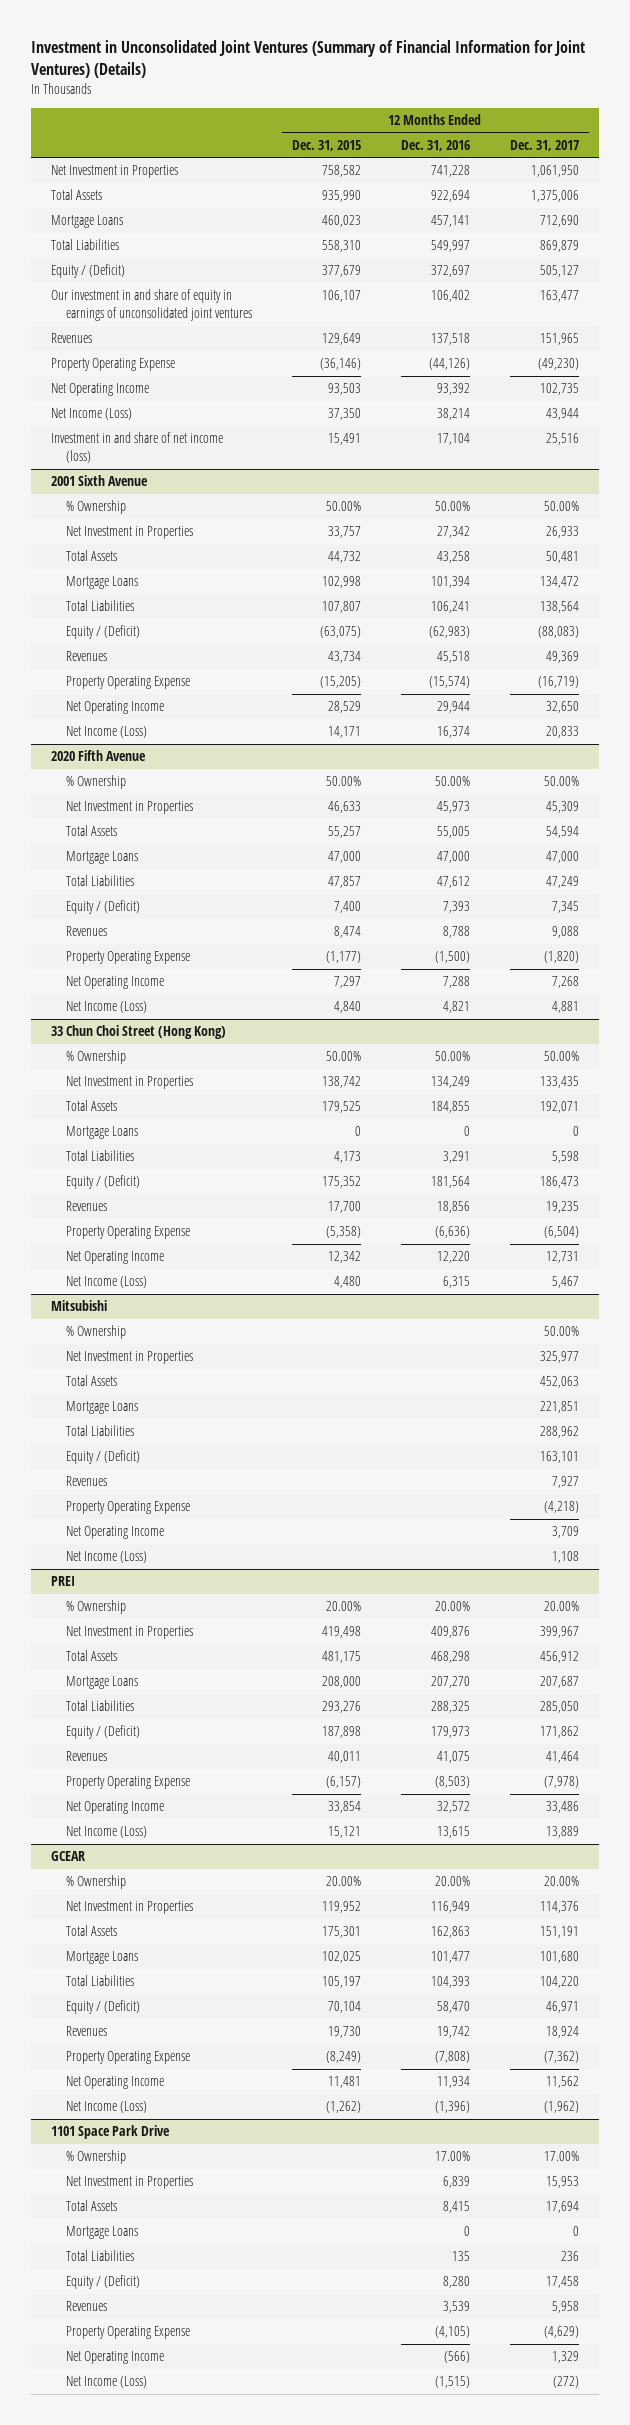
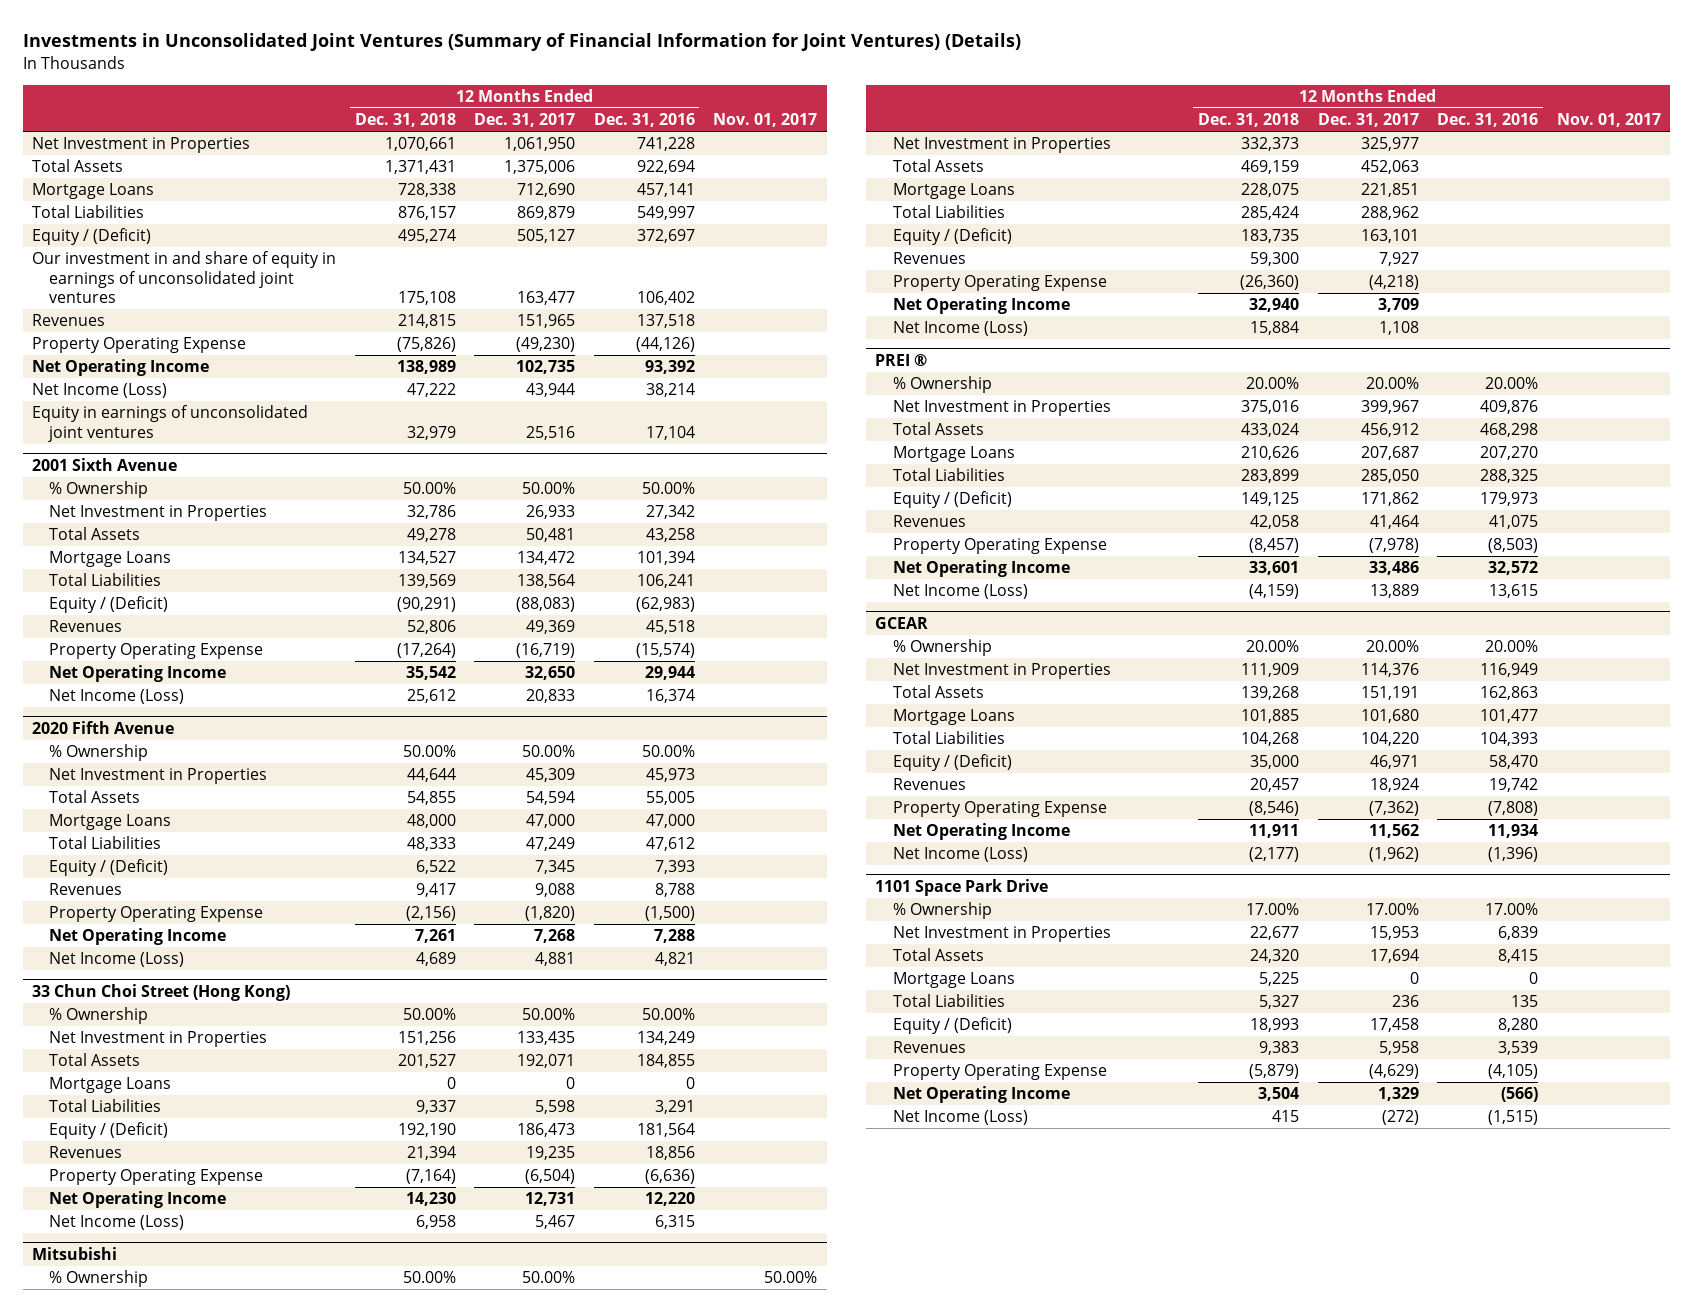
[31,39,586,78] Investment in Unconsolidated Joint Ventures (Summary of Financial Information for Joint Ventures) (Details) -> [22,33,1021,52] Investments in Unconsolidated Joint Ventures (Summary of Financial Information for Joint Ventures) (Details)
[291,139,361,151] Dec. 31, 2015 -> none
none -> [354,113,456,128] Dec. 31, 2018
none -> [713,113,818,128] Nov. 01, 2017
[51,432,224,464] Investment in and share of net income (loss) -> [31,405,308,442] Equity in earnings of unconsolidated joint ventures
[51,1576,76,1587] PREI -> [875,353,928,366] PREI ®

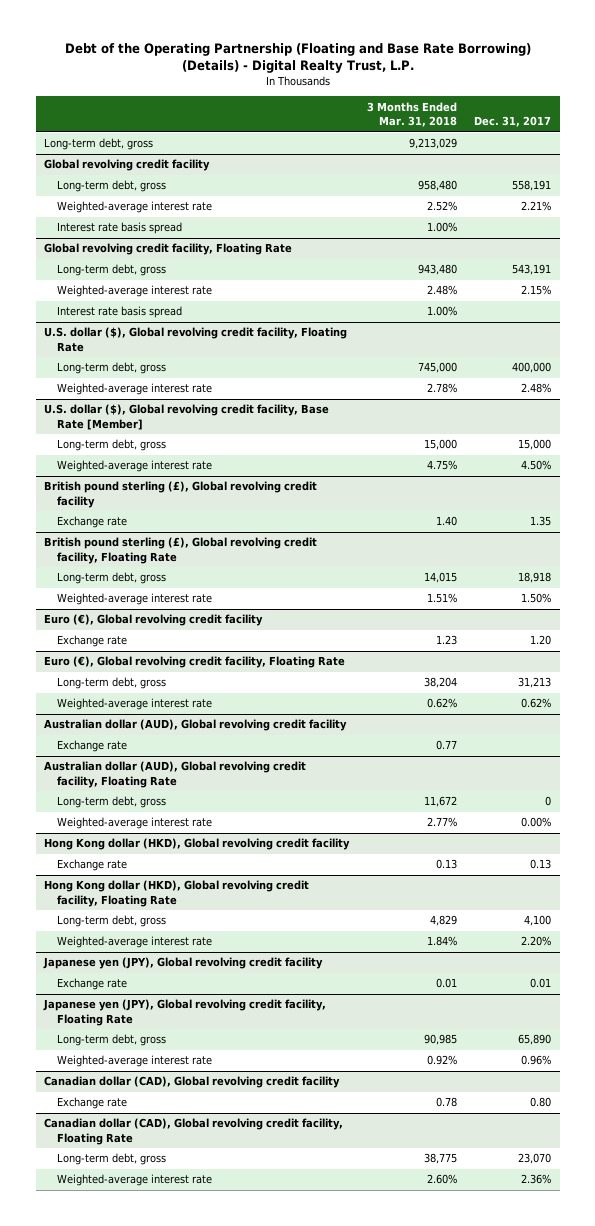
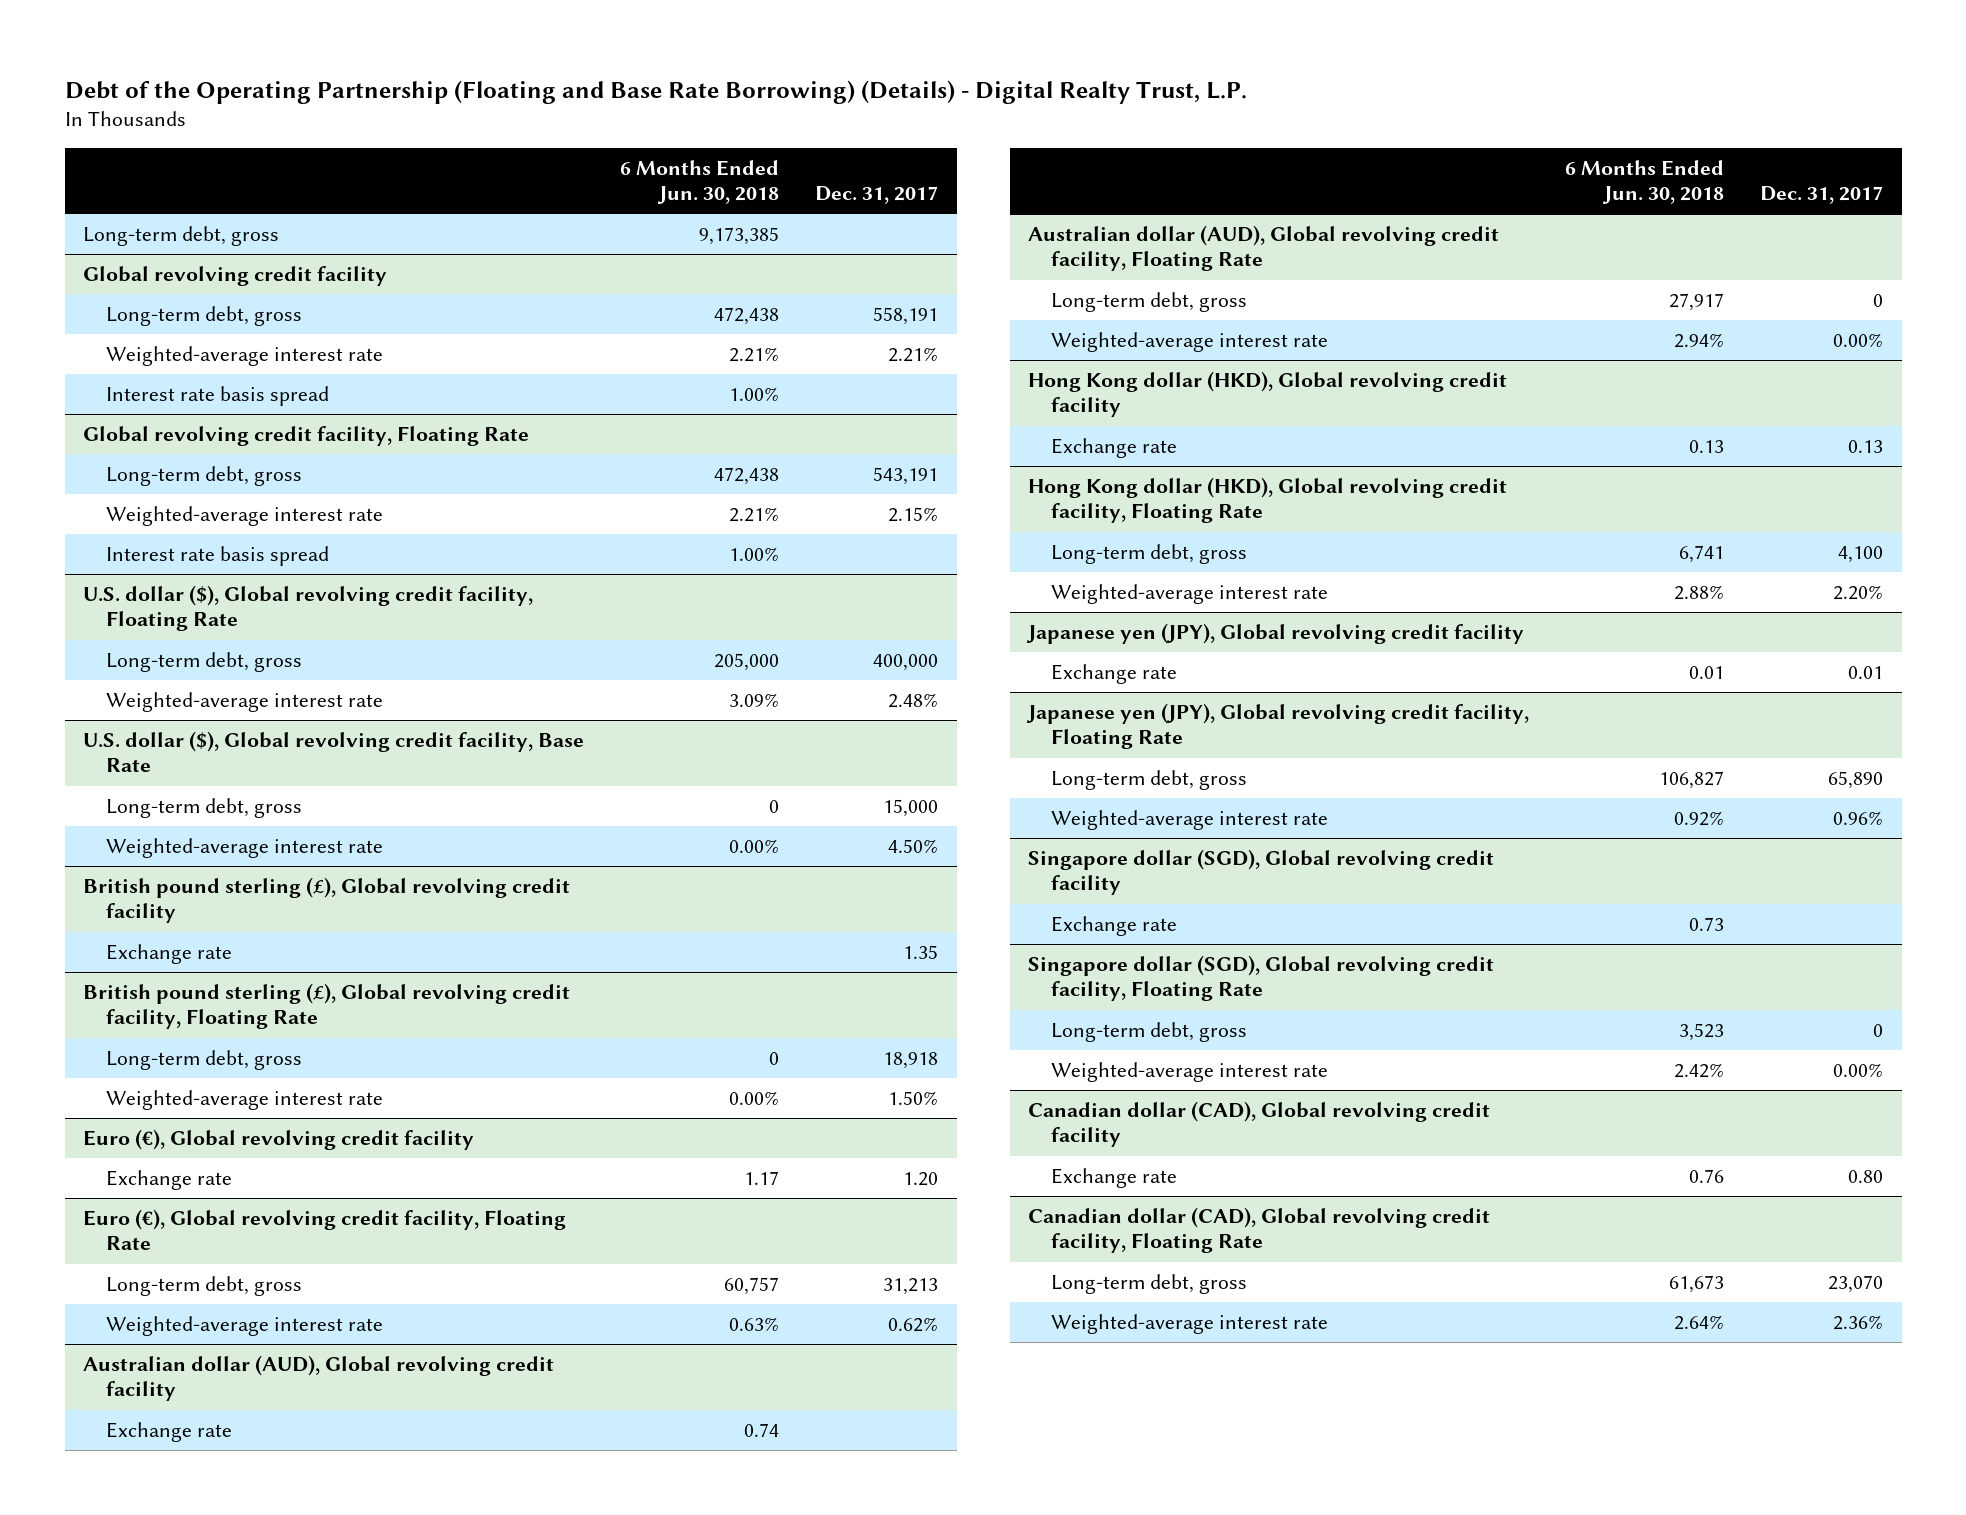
[366,101,457,128] 3 Months Ended Mar. 31, 2018 -> none
none -> [620,159,780,205] 6 Months Ended Jun. 30, 2018
[44,404,330,430] U.S. dollar ($), Global revolving credit facility, Base Rate [Member] -> [82,730,584,773] U.S. dollar ($), Global revolving credit facility, Base Rate
none -> [1027,848,1494,896] Singapore dollar (SGD), Global revolving credit facility
none -> [1050,915,1177,936] Exchange rate
none -> [1027,954,1494,1002] Singapore dollar (SGD), Global revolving credit facility, Floating Rate
none -> [1050,1021,1247,1042] Long-term debt, gross
none -> [1050,1061,1328,1082] Weighted-average interest rate

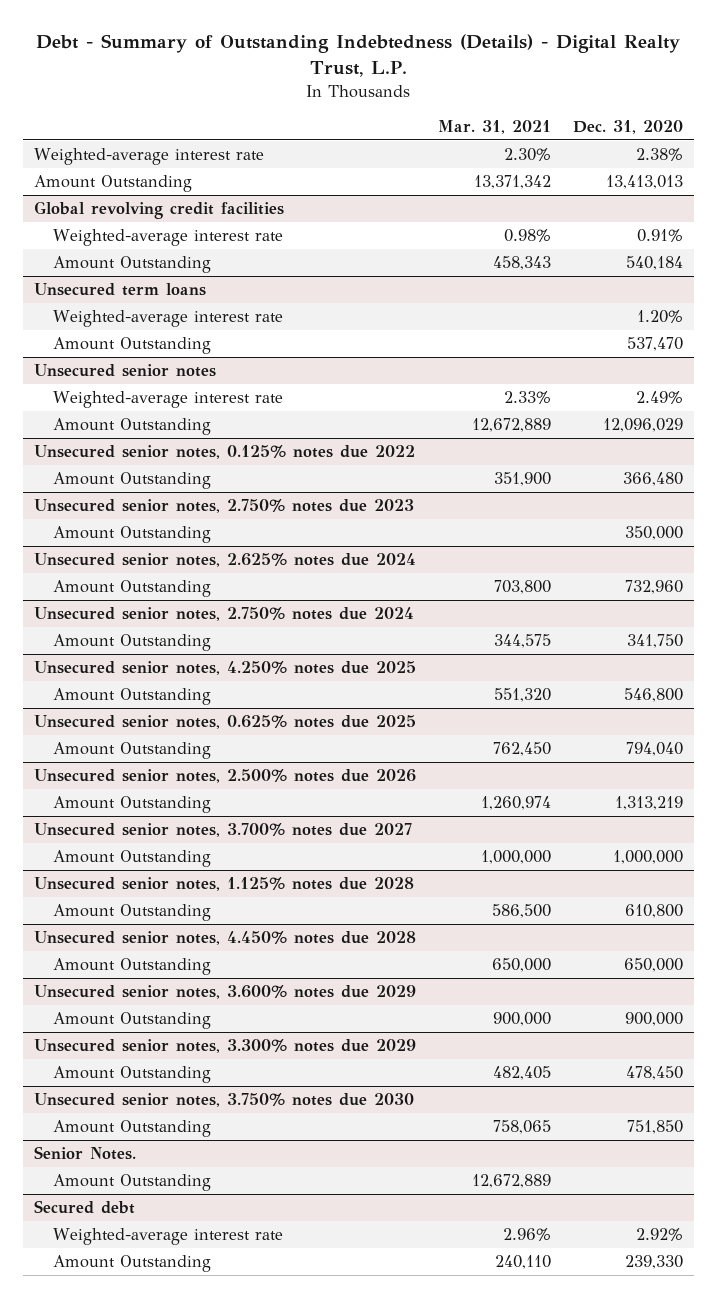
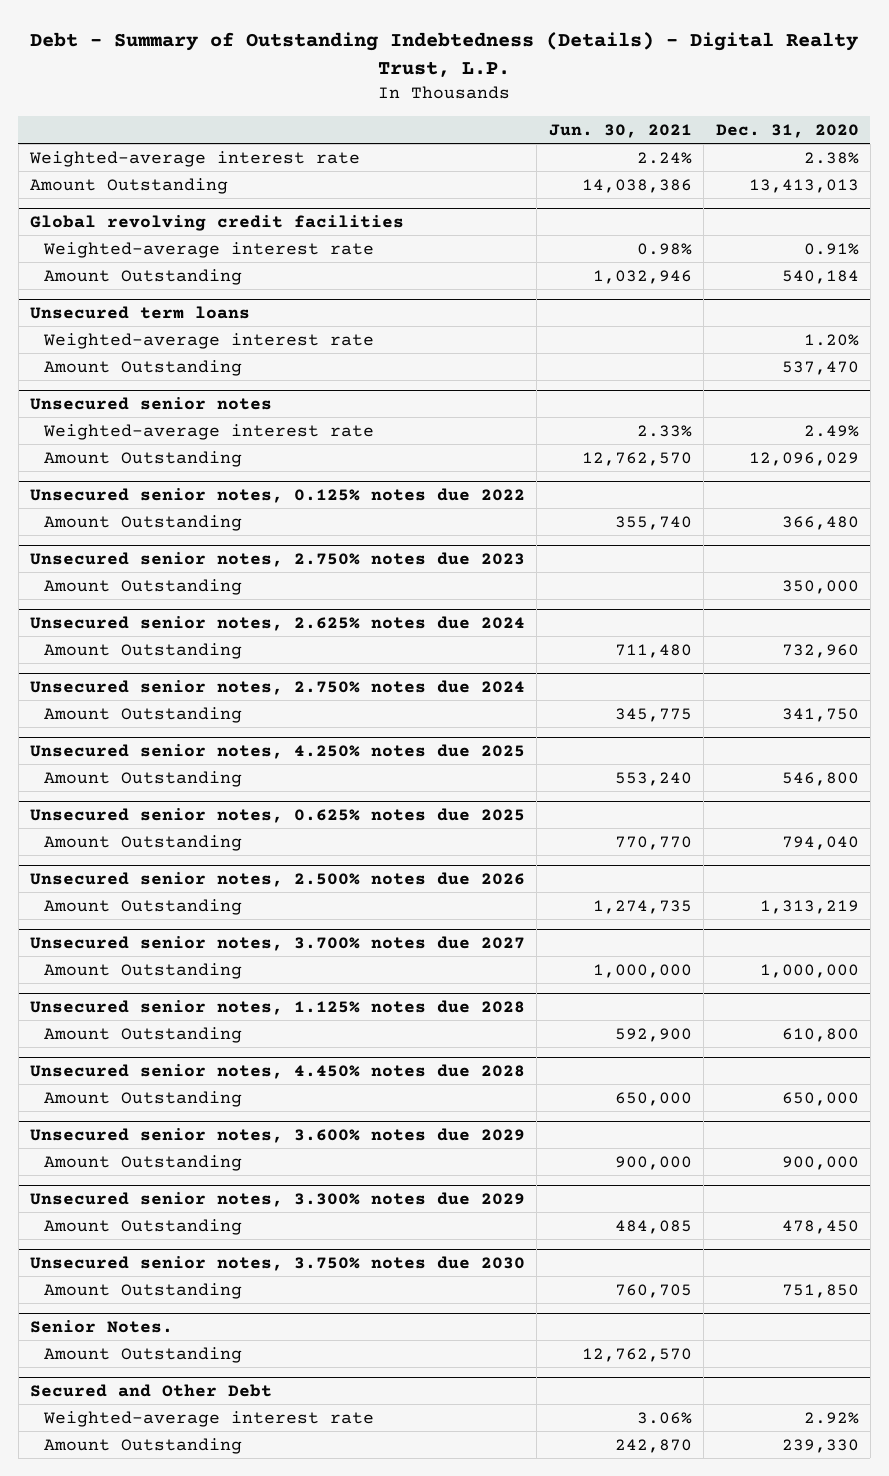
[437,120,551,135] Mar. 31, 2021 -> none
none -> [548,123,692,138] Jun. 30, 2021
[33,1200,135,1215] Secured debt -> [29,1384,272,1398] Secured and Other Debt

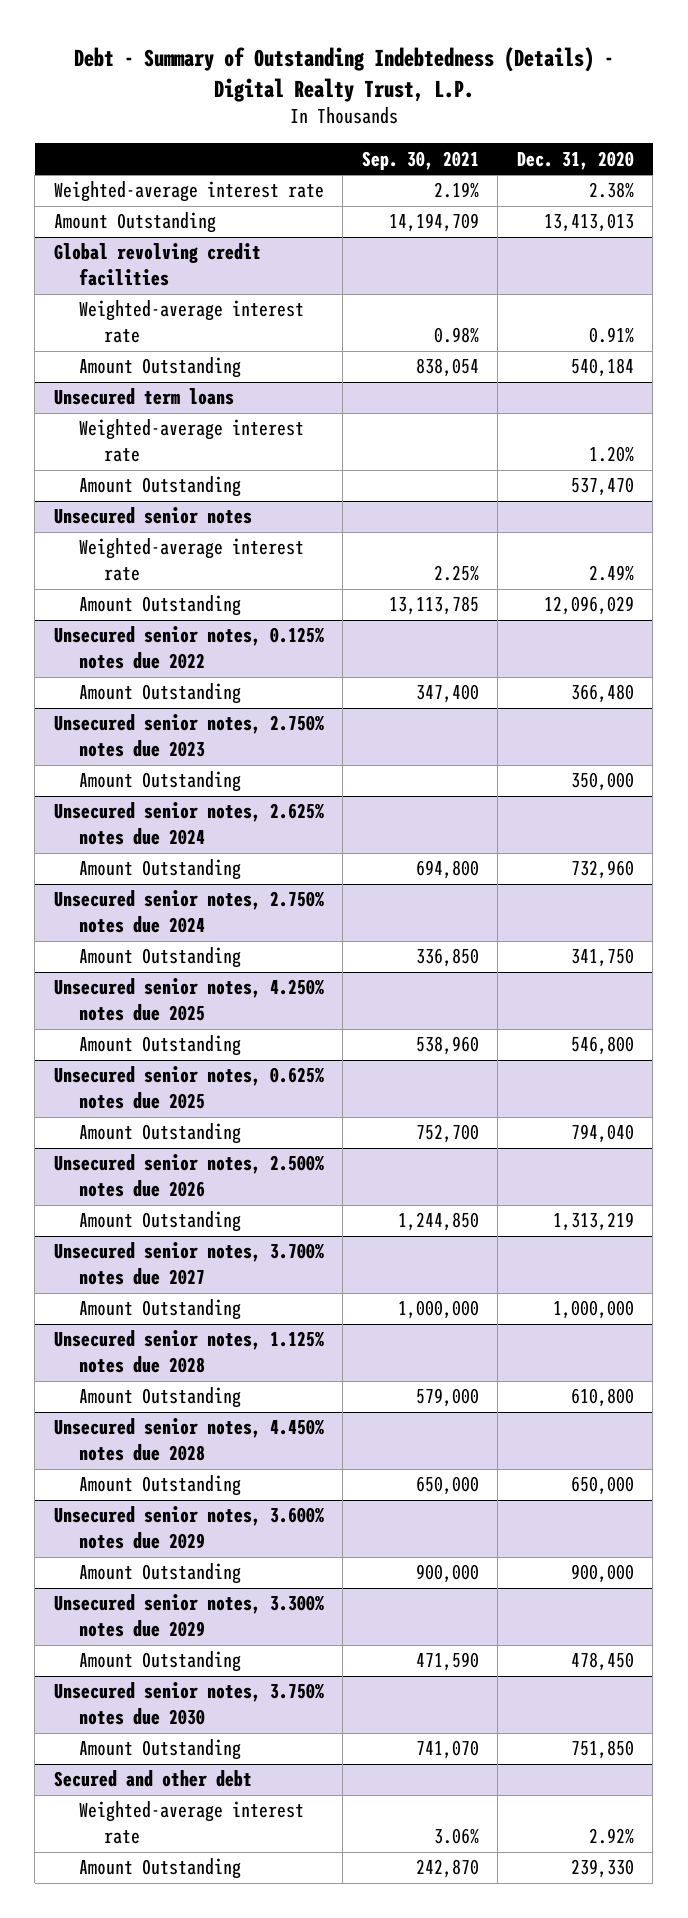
[548,123,692,138] Jun. 30, 2021 -> none
none -> [361,150,479,170] Sep. 30, 2021
[44,1346,243,1363] Amount Outstanding -> none
[29,1384,272,1398] Secured and Other Debt -> none
[29,1320,173,1334] Senior Notes. -> [53,1770,252,1788] Secured and other debt

